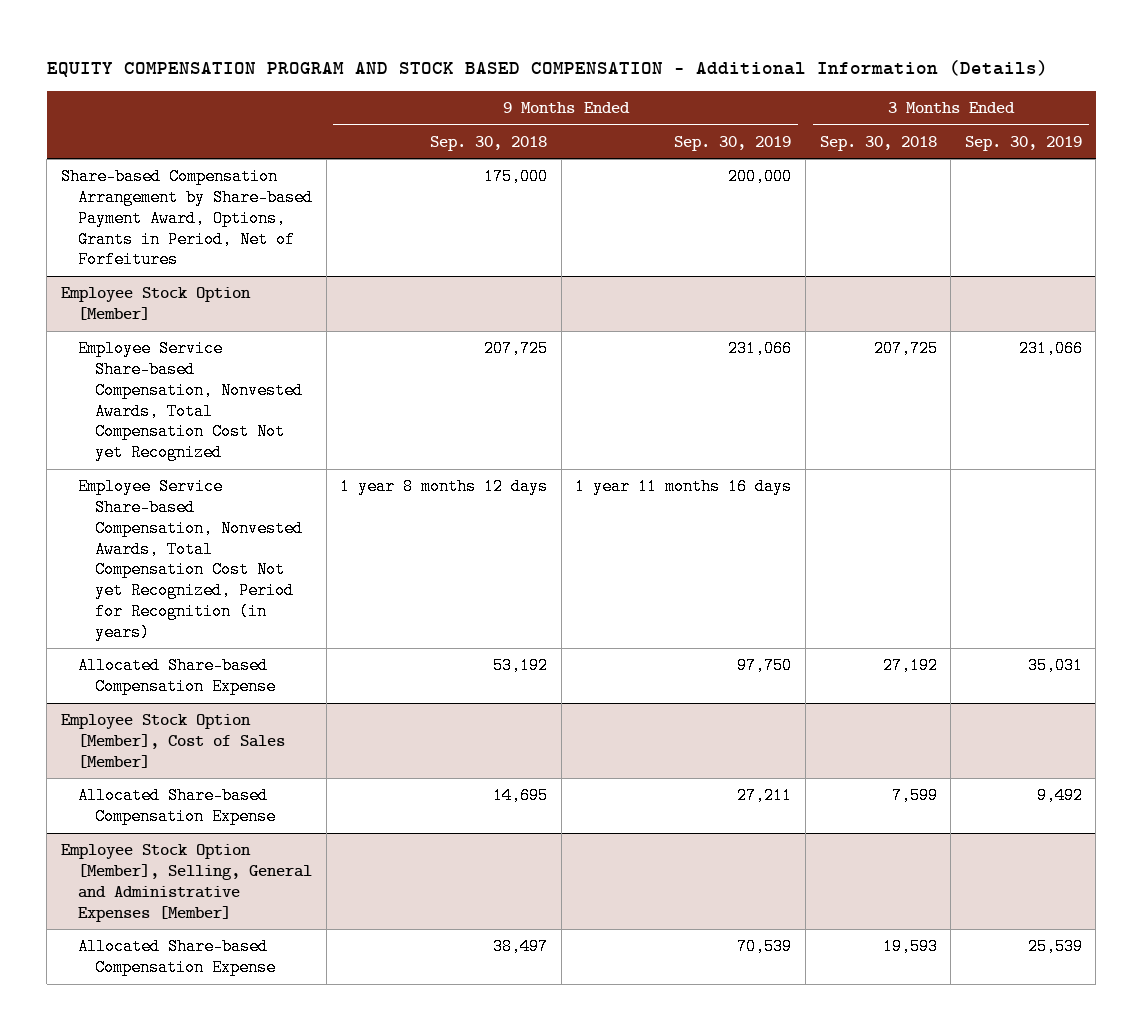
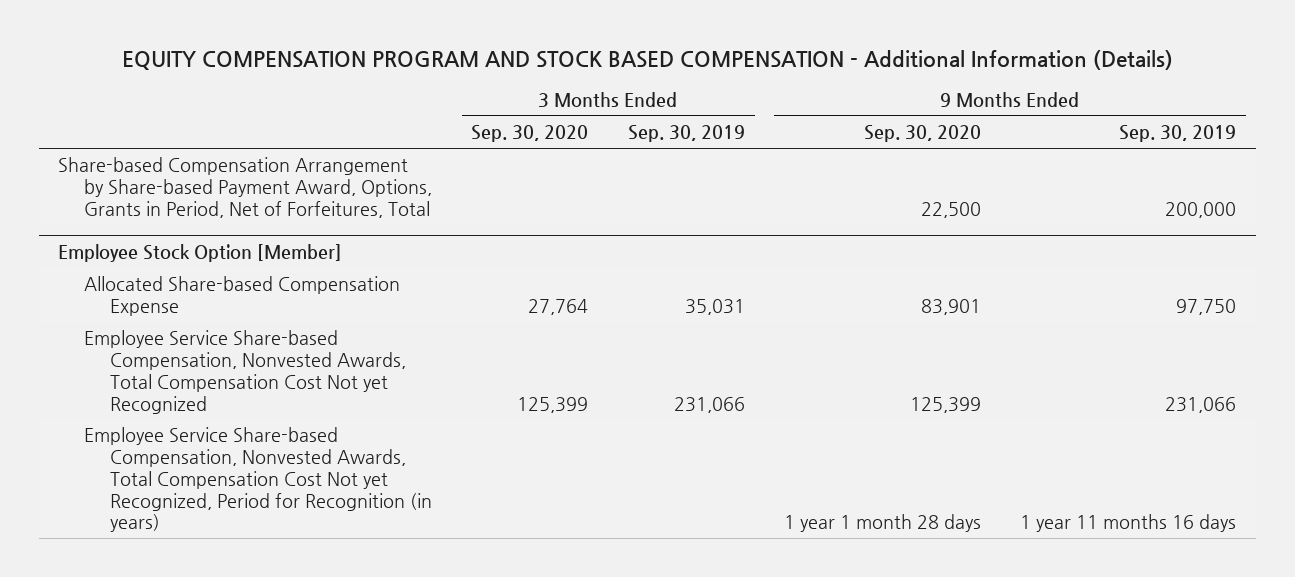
[430,135,548,151] Sep. 30, 2018 -> none
[819,135,937,151] Sep. 30, 2018 -> none
none -> [471,125,589,143] Sep. 30, 2020
none -> [864,125,982,143] Sep. 30, 2020
[60,168,314,269] Share-based Compensation Arrangement by Share-based Payment Award, Options, Grants in Period, Net of Forfeitures -> [58,157,433,218] Share-based Compensation Arrangement by Share-based Payment Award, Options, Grants in Period, Net of Forfeitures, Total
[78,657,277,695] Allocated Share-based Compensation Expense -> [84,276,401,317] Allocated Share-based Compensation Expense
[60,714,286,768] Employee Stock Option [Member], Cost of Sales [Member] -> none
[78,787,277,825] Allocated Share-based Compensation Expense -> none
[60,844,313,922] Employee Stock Option [Member], Selling, General and Administrative Expenses [Member] -> none
[78,938,277,976] Allocated Share-based Compensation Expense -> none

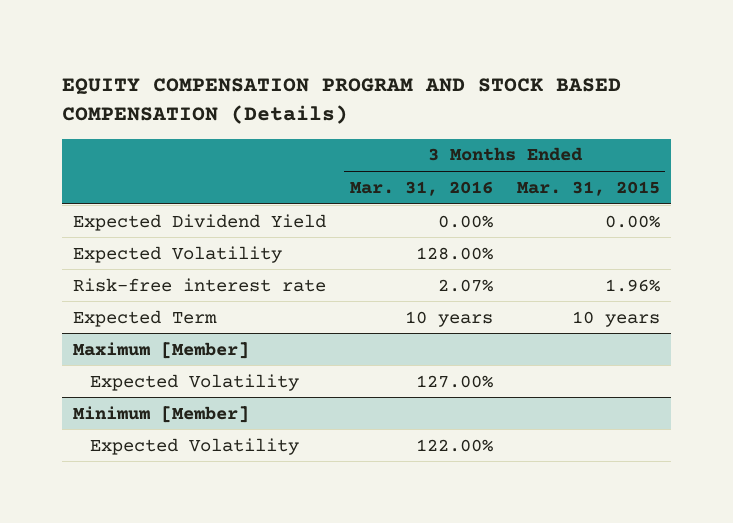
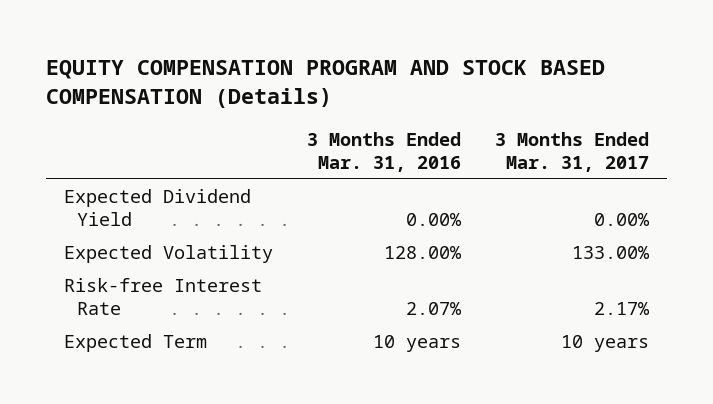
[516,180,660,196] Mar. 31, 2015 -> none
none -> [495,132,650,173] 3 Months Ended Mar. 31, 2017
[73,277,327,292] Risk-free interest rate -> [63,278,262,316] Risk-free Interest Rate
[73,341,250,359] Maximum [Member] -> none
[90,373,300,391] Expected Volatility -> none
[73,405,250,423] Minimum [Member] -> none
[90,437,300,455] Expected Volatility -> none

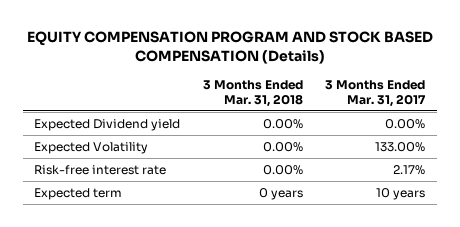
[307,132,462,173] 3 Months Ended Mar. 31, 2016 -> none
none -> [202,79,303,108] 3 Months Ended Mar. 31, 2018
[63,189,251,227] Expected Dividend Yield -> [34,118,181,131] Expected Dividend yield
[63,278,262,316] Risk-free Interest Rate -> [34,164,167,175] Risk-free interest rate
[63,334,207,353] Expected Term -> [34,187,123,200] Expected term

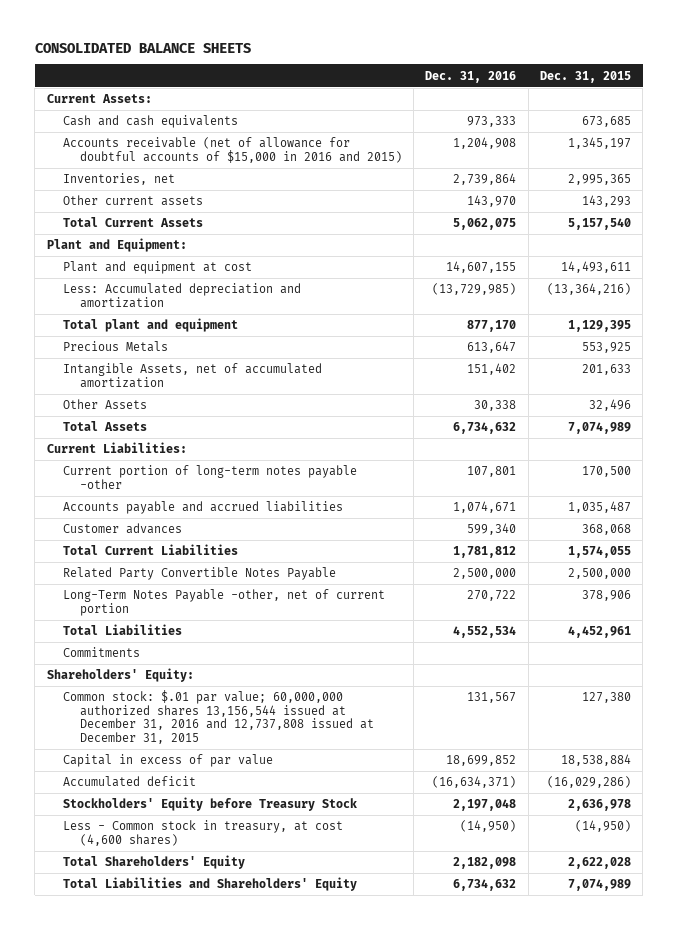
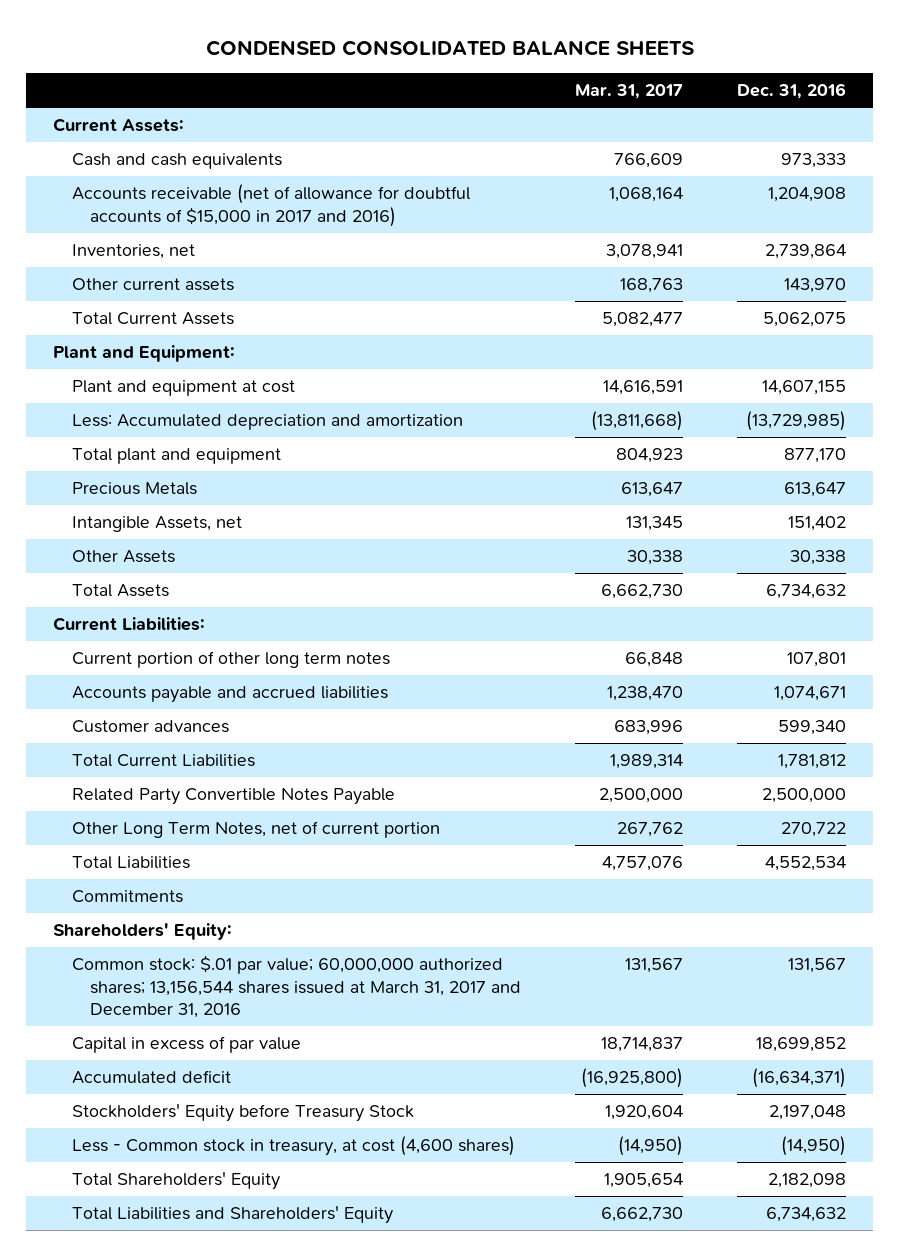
[34,42,251,53] CONSOLIDATED BALANCE SHEETS -> [205,39,694,56] CONDENSED CONSOLIDATED BALANCE SHEETS
[539,70,631,83] Dec. 31, 2015 -> none
none -> [575,83,684,99] Mar. 31, 2017
[63,137,402,163] Accounts receivable (net of allowance for doubtful accounts of $15,000 in 2016 and 2015) -> [71,184,470,227] Accounts receivable (net of allowance for doubtful accounts of $15,000 in 2017 and 2016)
[63,363,323,388] Intangible Assets, net of accumulated amortization -> [71,516,242,533] Intangible Assets, net
[63,465,358,489] Current portion of long-term notes payable -other -> [71,651,390,669] Current portion of other long term notes
[63,589,386,616] Long-Term Notes Payable -other, net of current portion -> [71,821,440,839] Other Long Term Notes, net of current portion
[63,690,374,744] Common stock: $.01 par value; 60,000,000 authorized shares 13,156,544 issued at December 31, 2016 and 12,737,808 issued at December 31, 2015 -> [71,955,522,1018] Common stock: $.01 par value; 60,000,000 authorized shares; 13,156,544 shares issued at March 31, 2017 and December 31, 2016

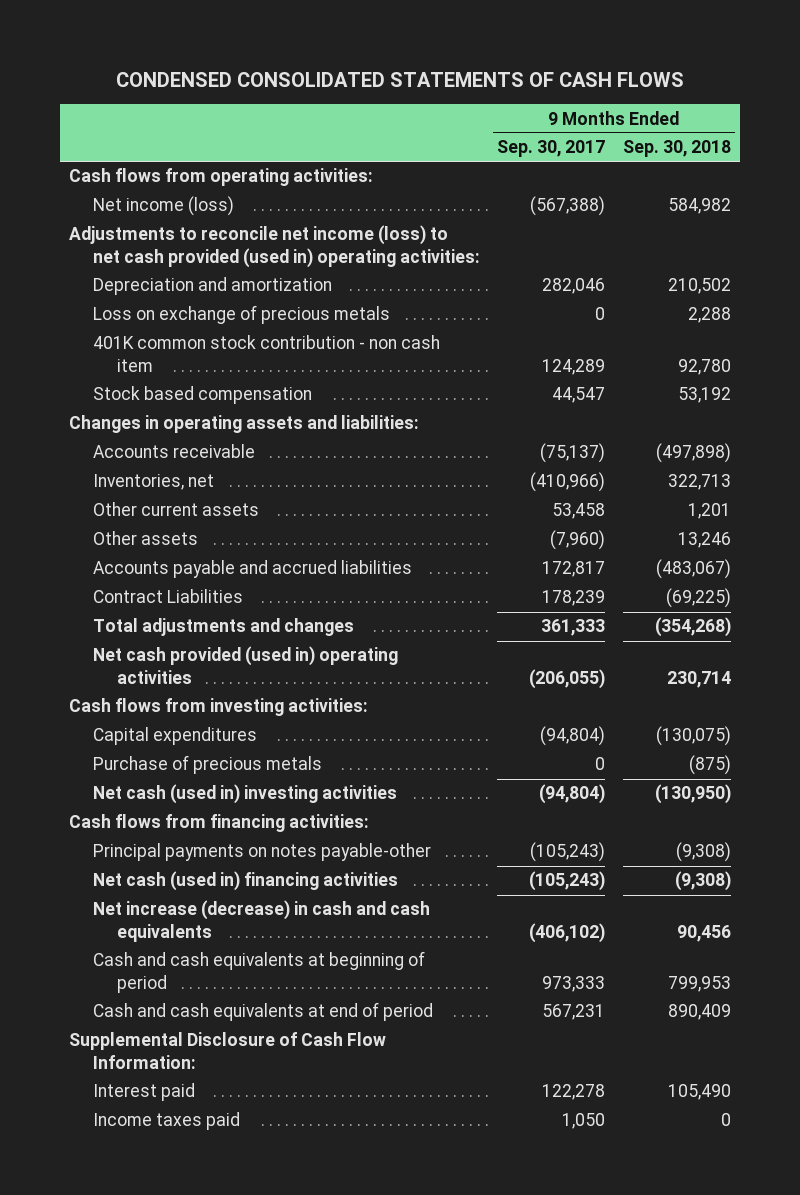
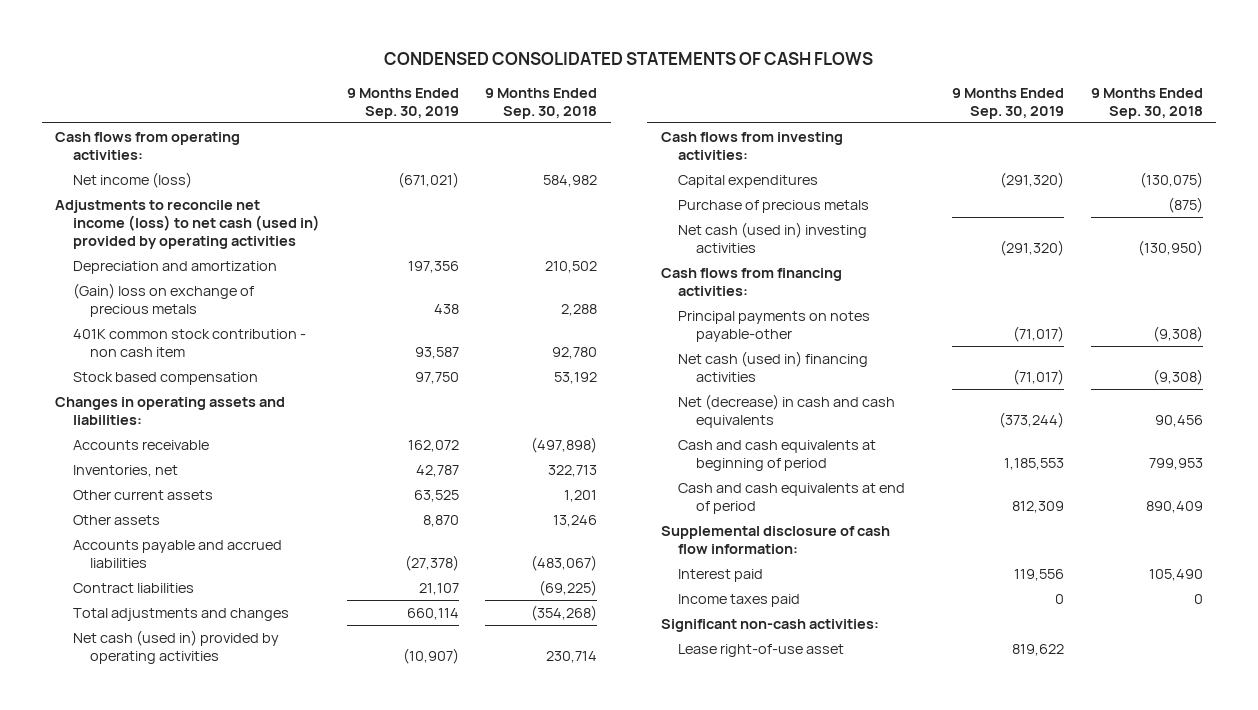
[497,140,606,158] Sep. 30, 2017 -> none
none -> [346,87,459,119] 9 Months Ended Sep. 30, 2019
[68,225,480,268] Adjustments to reconcile net income (loss) to net cash provided (used in) operating activities: -> [55,199,320,250] Adjustments to reconcile net income (loss) to net cash (used in) provided by operating activities
[92,305,390,325] Loss on exchange of precious metals -> [72,282,254,318] (Gain) loss on exchange of precious metals
[92,589,243,604] Contract Liabilities -> [72,582,194,593] Contract liabilities
[92,646,398,684] Net cash provided (used in) operating activities -> [72,629,279,665] Net cash (used in) provided by operating activities
[92,900,430,942] Net increase (decrease) in cash and cash equivalents -> [678,393,896,429] Net (decrease) in cash and cash equivalents
[68,1032,386,1069] Supplemental Disclosure of Cash Flow Information: -> [660,525,890,555] Supplemental disclosure of cash flow information:
none -> [660,618,879,632] Significant non-cash activities:
none -> [678,643,845,657] Lease right-of-use asset

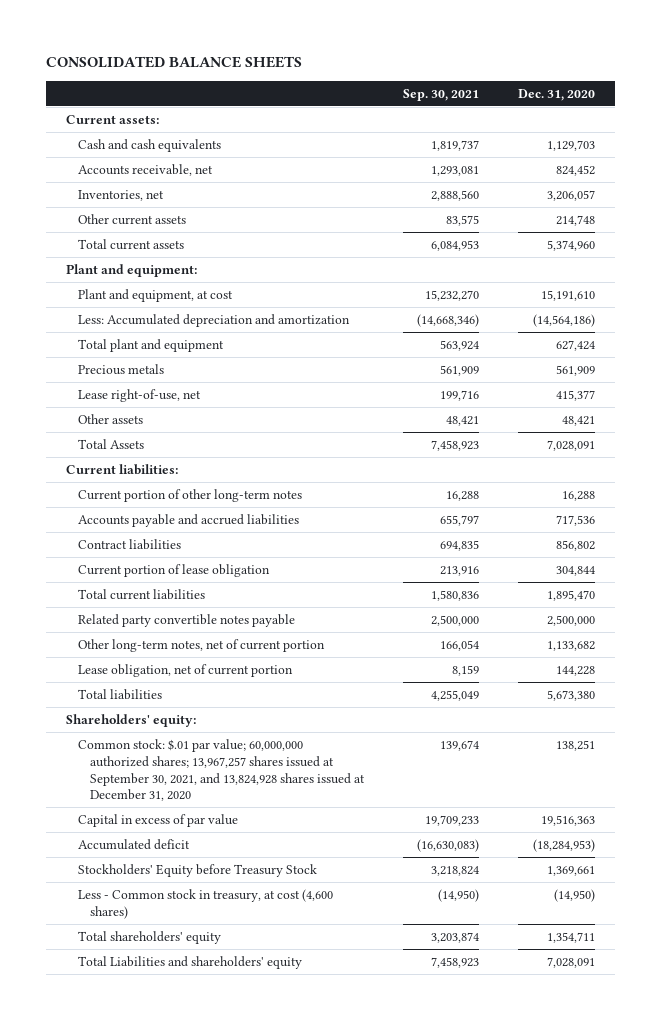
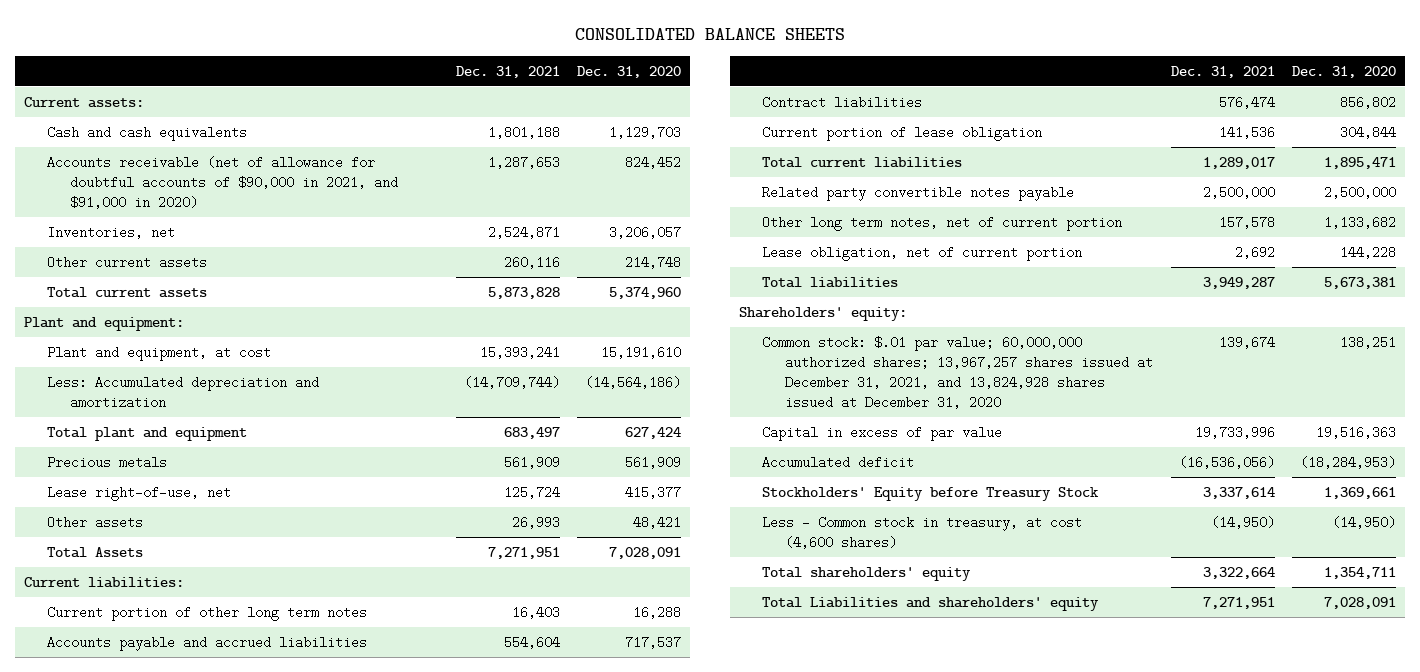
[403,88,480,101] Sep. 30, 2021 -> none
none -> [455,65,560,78] Dec. 31, 2021
[77,163,213,176] Accounts receivable, net -> [47,155,399,209] Accounts receivable (net of allowance for doubtful accounts of $90,000 in 2021, and $91,000 in 2020)
[77,488,302,502] Current portion of other long-term notes -> [47,605,368,621] Current portion of other long term notes
[556,514,596,526] 717,536 -> [625,635,682,649] 717,537
[547,589,596,601] 1,895,470 -> [1324,156,1397,169] 1,895,471
[77,638,325,652] Other long-term notes, net of current portion -> [761,215,1122,231] Other long term notes, net of current portion
[547,689,596,701] 5,673,380 -> [1324,276,1397,289] 5,673,381
[77,738,365,802] Common stock: $.01 par value; 60,000,000 authorized shares; 13,967,257 shares issued at September 30, 2021, and 13,824,928 shares issued at December 31, 2020 -> [761,335,1154,409] Common stock: $.01 par value; 60,000,000 authorized shares; 13,967,257 shares issued at December 31, 2021, and 13,824,928 shares issued at December 31, 2020

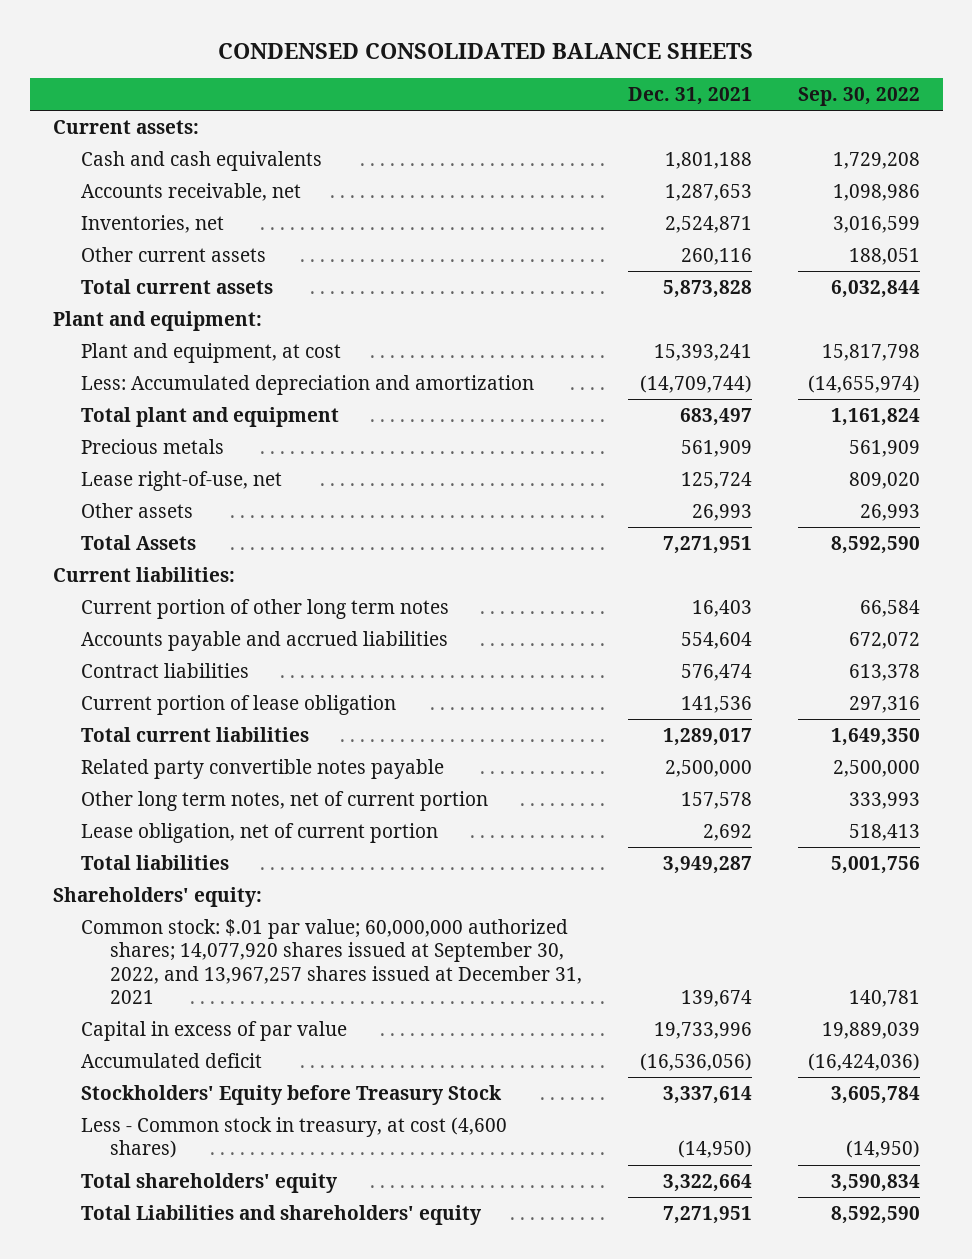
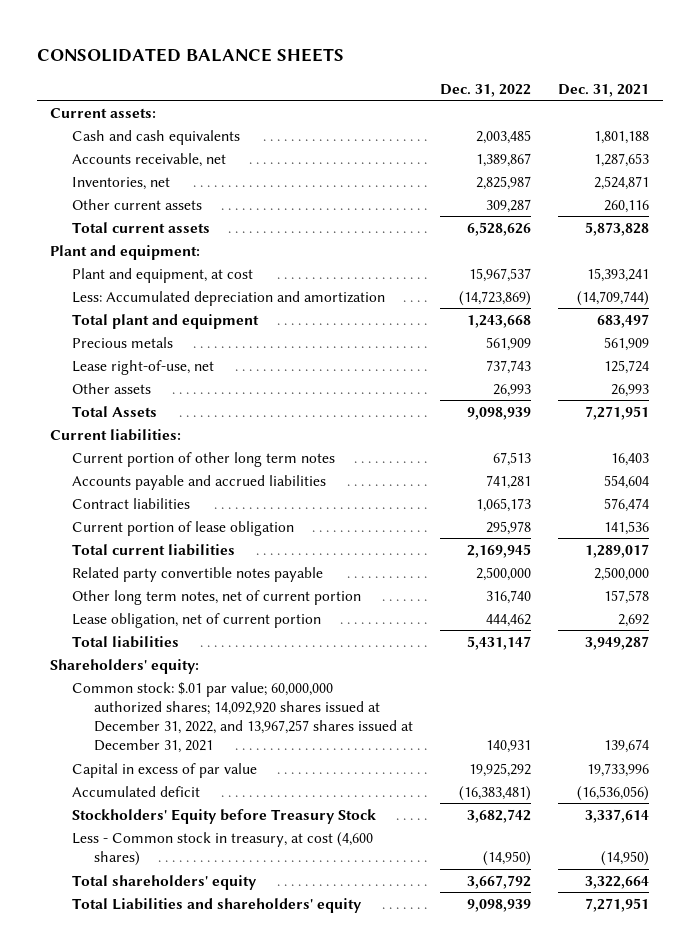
[218,43,754,60] CONDENSED CONSOLIDATED BALANCE SHEETS -> [36,48,344,63] CONSOLIDATED BALANCE SHEETS
[797,87,920,107] Sep. 30, 2022 -> none
none -> [440,83,532,97] Dec. 31, 2022
[81,918,583,1005] Common stock: $.01 par value; 60,000,000 authorized shares; 14,077,920 shares issued at September 30, 2022, and 13,967,257 shares issued at December 31, 2021 -> [72,681,414,754] Common stock: $.01 par value; 60,000,000 authorized shares; 14,092,920 shares issued at December 31, 2022, and 13,967,257 shares issued at December 31, 2021

